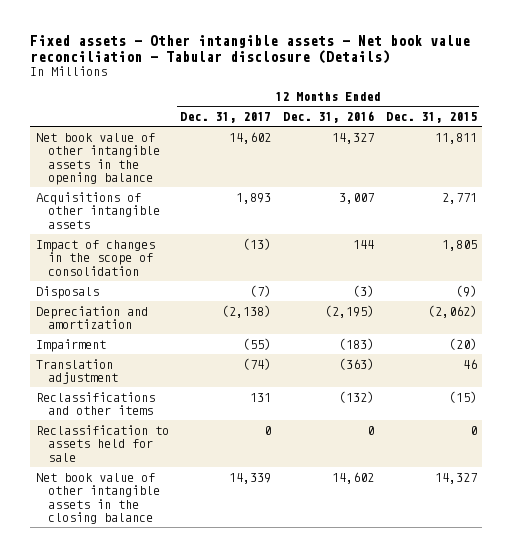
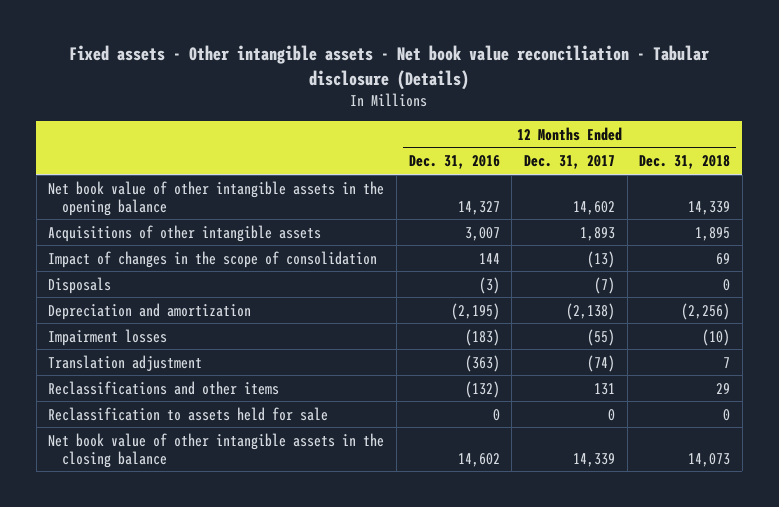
[385,112,477,124] Dec. 31, 2015 -> none
none -> [639,155,731,170] Dec. 31, 2018
[35,338,106,352] Impairment -> [48,328,168,346] Impairment losses

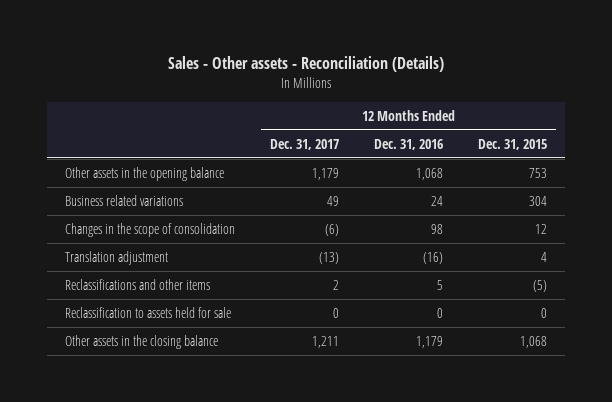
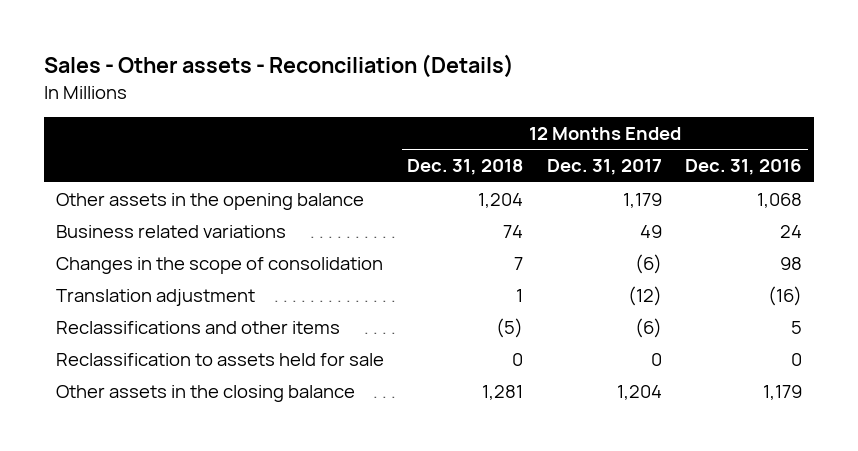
[478,138,548,150] Dec. 31, 2015 -> none
none -> [407,159,524,176] Dec. 31, 2018
[319,251,340,264] (13) -> [627,285,662,306] (12)
[333,279,340,290] 2 -> [634,317,662,338] (6)
[312,335,340,348] 1,211 -> [616,384,662,400] 1,204

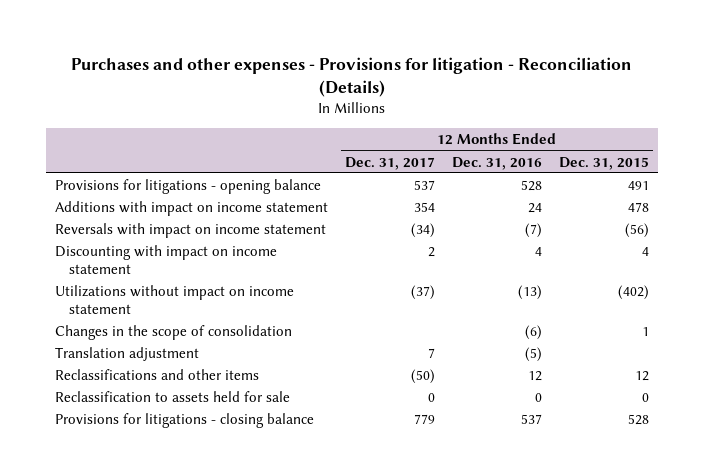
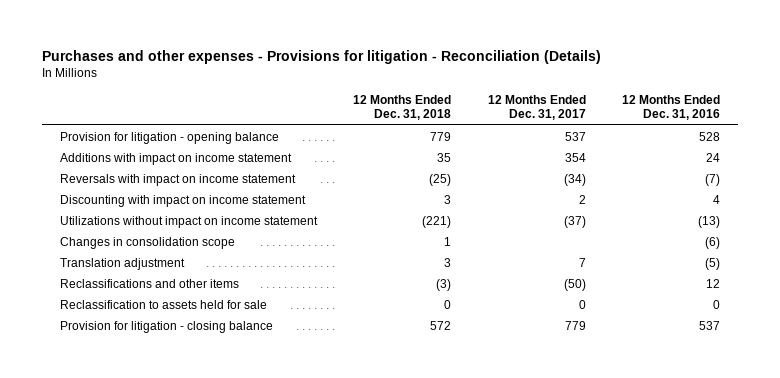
[559,156,650,170] Dec. 31, 2015 -> none
none -> [353,95,452,121] 12 Months Ended Dec. 31, 2018
[54,179,321,195] Provisions for litigations - opening balance -> [60,131,280,144] Provision for litigation - opening balance
[54,325,292,341] Changes in the scope of consolidation -> [60,236,236,249] Changes in consolidation scope
[54,413,314,429] Provisions for litigations - closing balance -> [60,320,274,333] Provision for litigation - closing balance

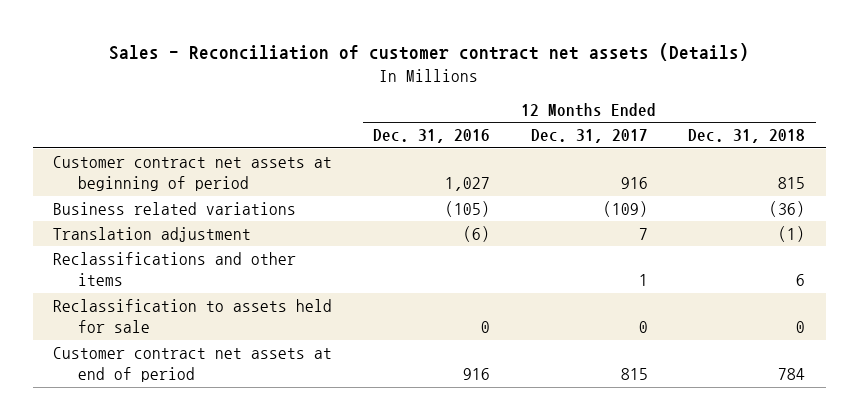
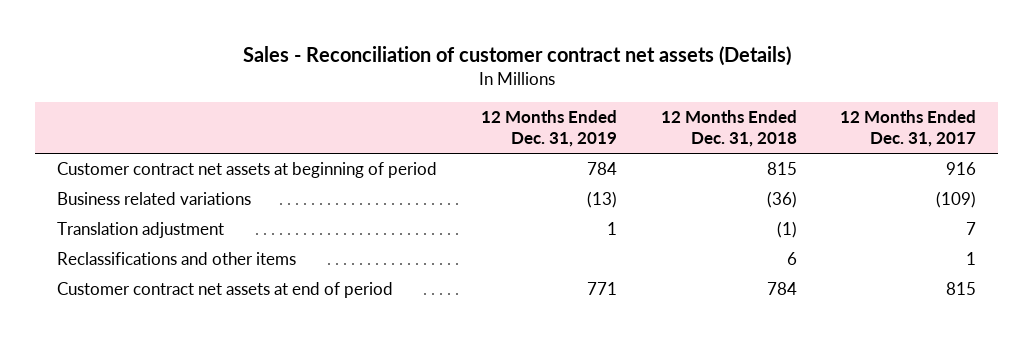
[372,129,490,144] Dec. 31, 2016 -> none
none -> [480,109,617,148] 12 Months Ended Dec. 31, 2019
[53,298,333,334] Reclassification to assets held for sale -> none

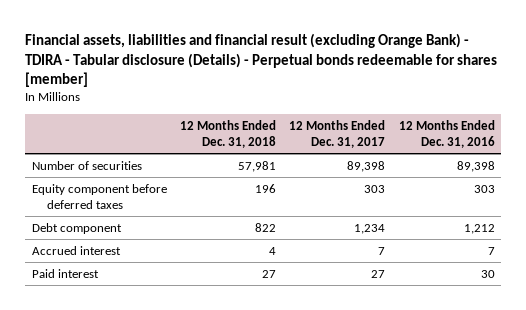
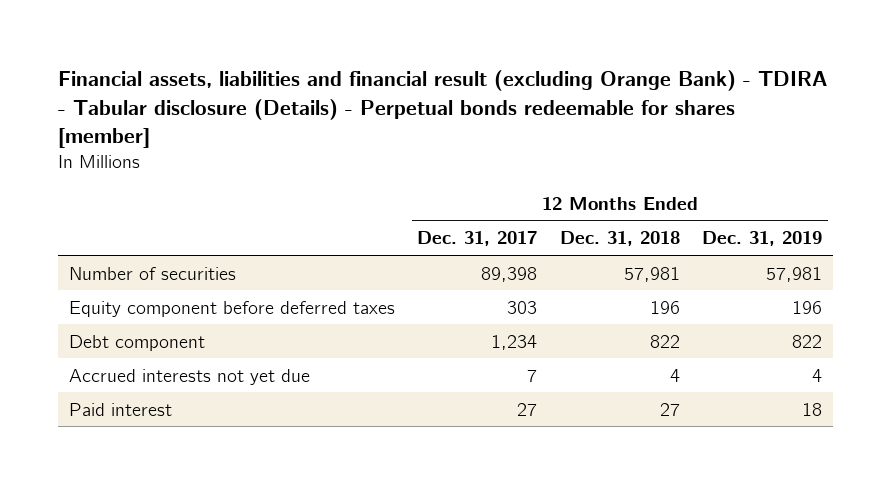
[398,120,495,148] 12 Months Ended Dec. 31, 2016 -> none
none -> [701,231,822,247] Dec. 31, 2019
[31,245,121,255] Accrued interest -> [69,368,311,385] Accrued interests not yet due

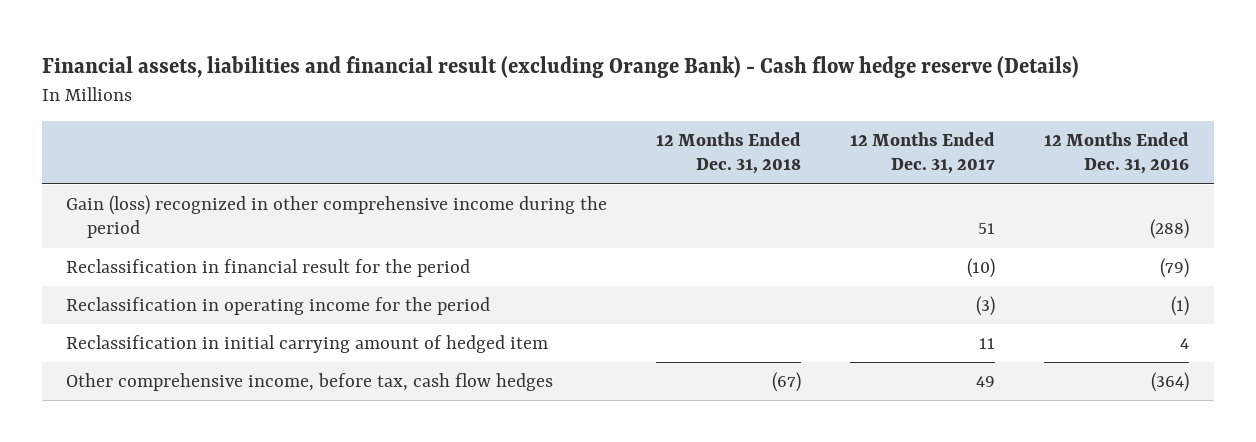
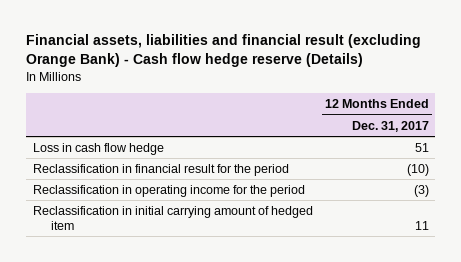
[656,131,802,175] 12 Months Ended Dec. 31, 2018 -> none
[1044,131,1190,175] 12 Months Ended Dec. 31, 2016 -> none
[66,194,608,239] Gain (loss) recognized in other comprehensive income during the period -> [32,142,164,155] Loss in cash flow hedge
[66,372,554,391] Other comprehensive income, before tax, cash flow hedges -> none

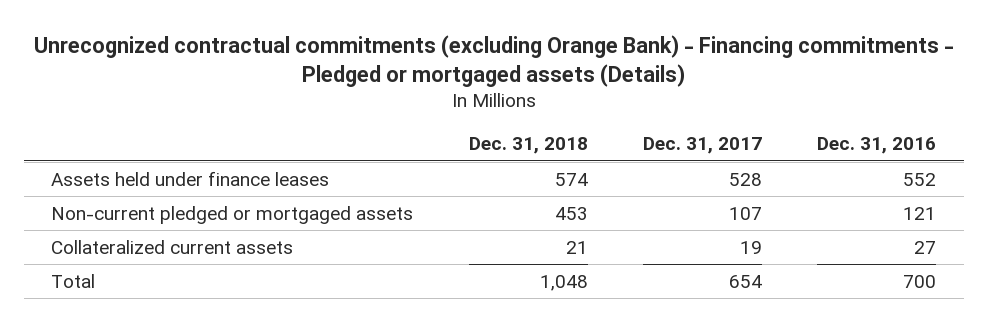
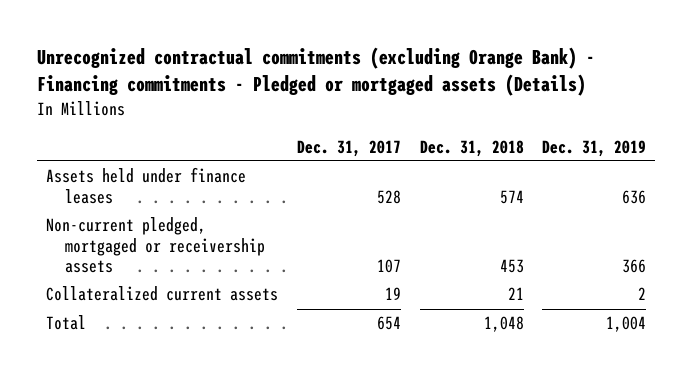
[816,137,936,155] Dec. 31, 2016 -> none
none -> [542,139,647,157] Dec. 31, 2019
[51,205,414,224] Non-current pledged or mortgaged assets -> [46,217,266,273] Non-current pledged, mortgaged or receivership assets

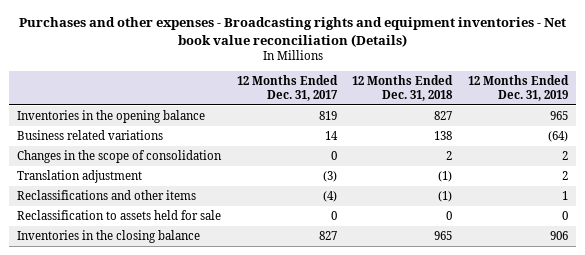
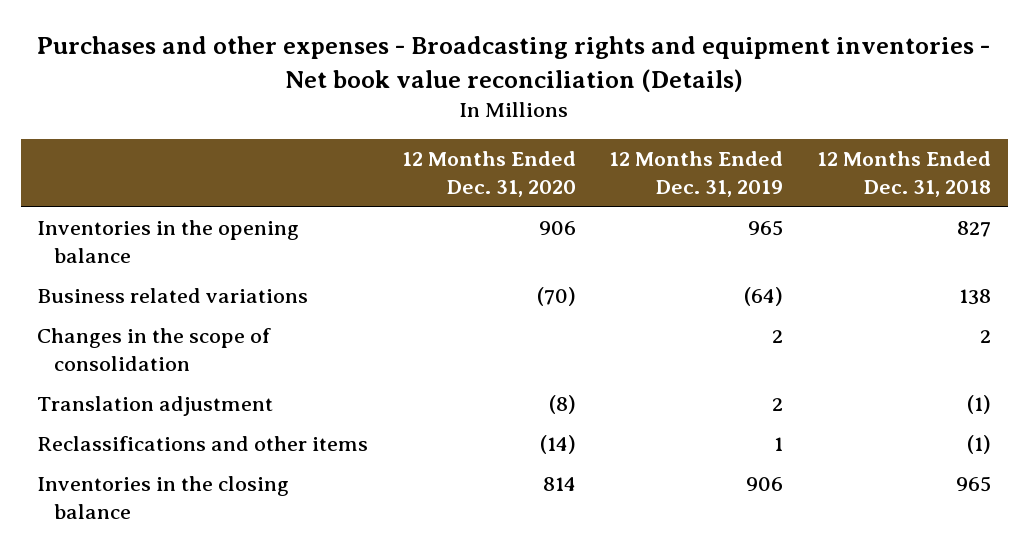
[236,75,338,101] 12 Months Ended Dec. 31, 2017 -> none
none -> [401,151,576,198] 12 Months Ended Dec. 31, 2020
[17,210,222,221] Reclassification to assets held for sale -> none

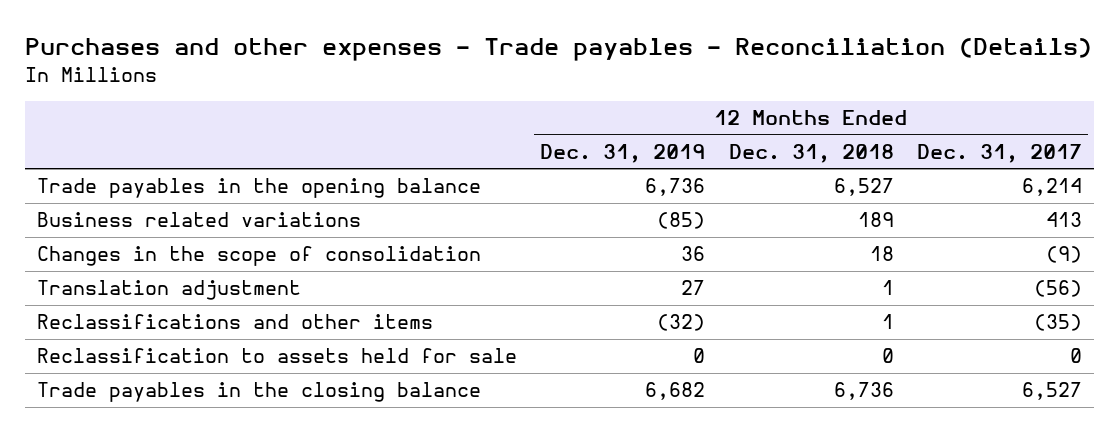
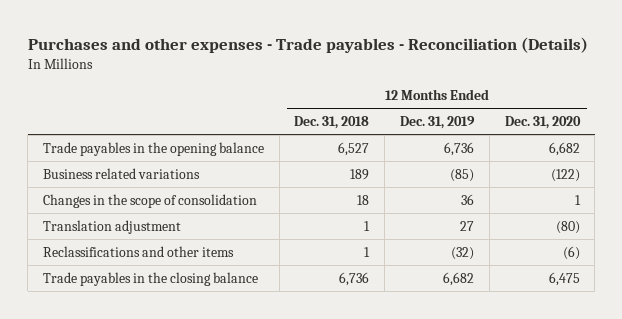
[916,143,1082,163] Dec. 31, 2017 -> none
none -> [504,116,581,130] Dec. 31, 2020
[36,348,517,364] Reclassification to assets held for sale -> none

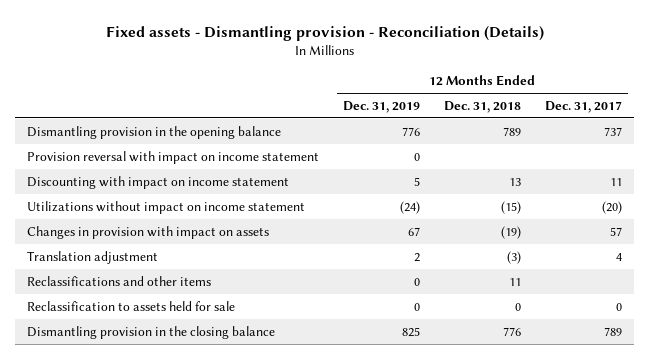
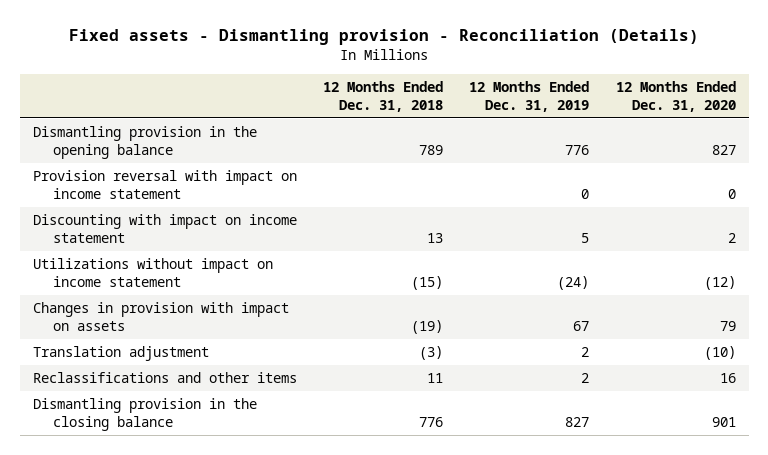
[544,100,622,113] Dec. 31, 2017 -> none
none -> [615,80,736,112] 12 Months Ended Dec. 31, 2020
[27,300,236,311] Reclassification to assets held for sale -> none
[414,277,421,286] 0 -> [581,372,590,383] 2
[402,326,421,337] 825 -> [565,416,590,427] 827

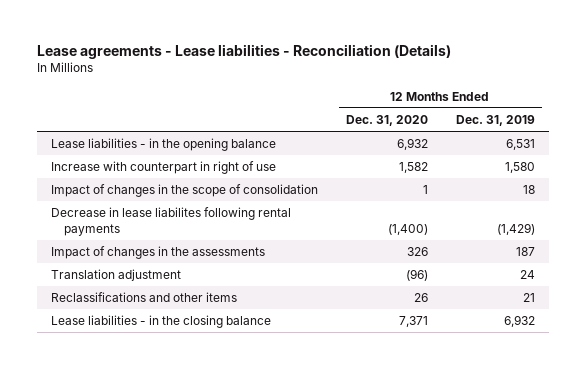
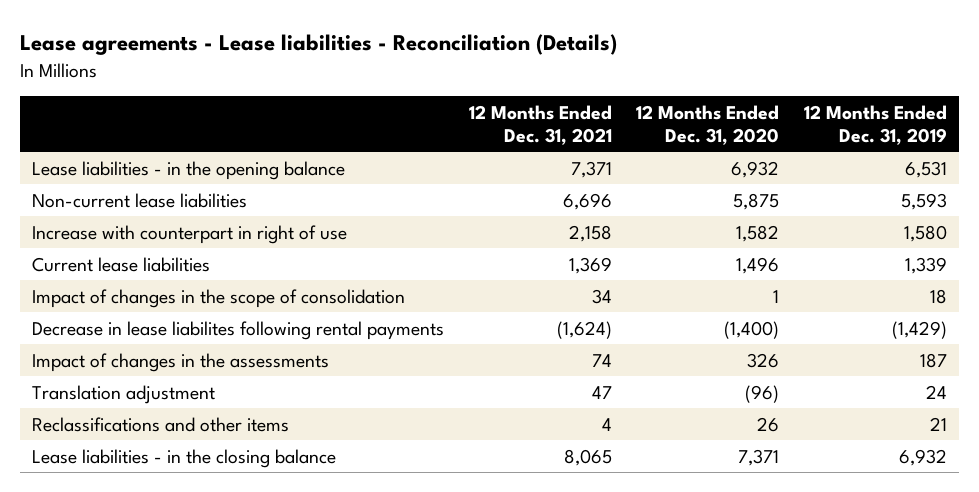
none -> [468,104,612,145] 12 Months Ended Dec. 31, 2021
none -> [31,192,247,208] Non-current lease liabilities
none -> [31,256,210,272] Current lease liabilities

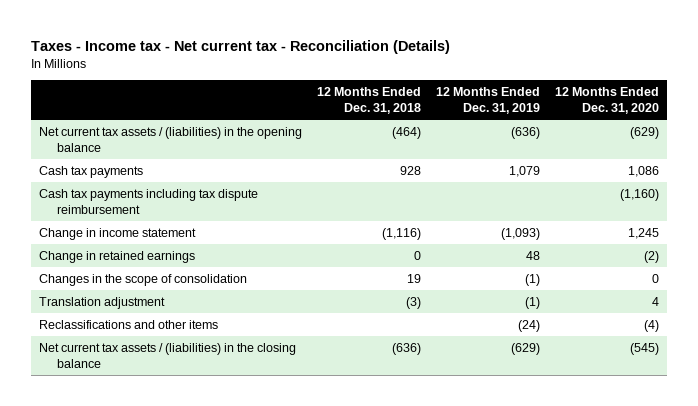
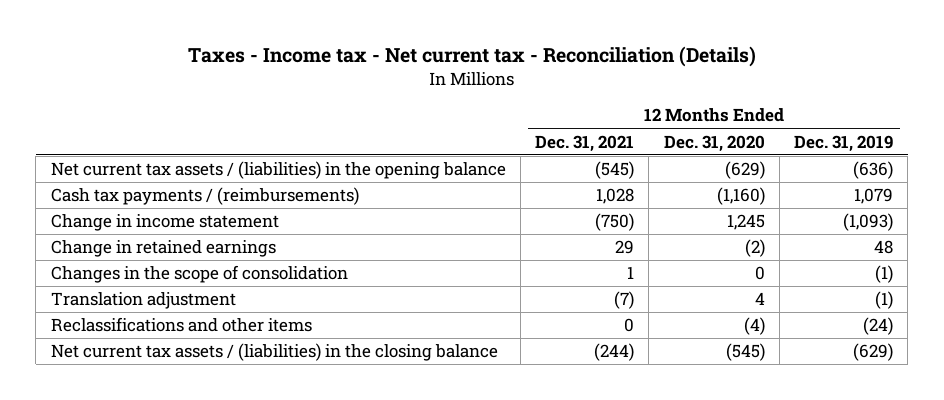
[316,86,421,114] 12 Months Ended Dec. 31, 2018 -> none
none -> [535,134,635,152] Dec. 31, 2021
[38,188,258,214] Cash tax payments including tax dispute reimbursement -> none
[38,165,143,178] Cash tax payments -> [50,187,359,206] Cash tax payments / (reimbursements)
[628,165,660,177] 1,086 -> [716,187,765,206] (1,160)

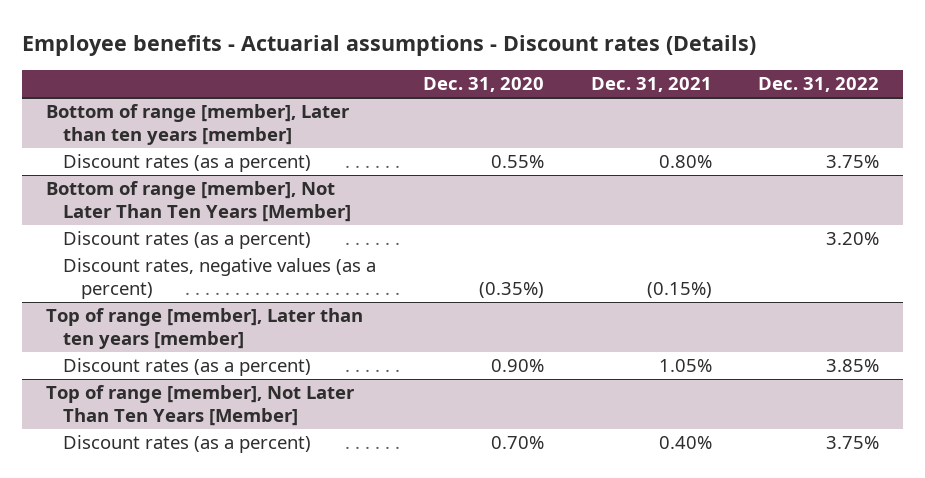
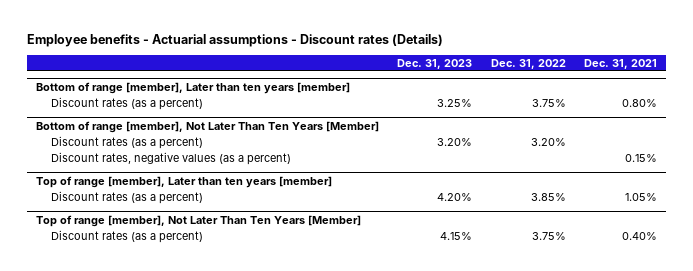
[423,77,545,93] Dec. 31, 2020 -> none
none -> [397,58,473,69] Dec. 31, 2023
[646,282,712,299] (0.15%) -> [624,154,657,163] 0.15%

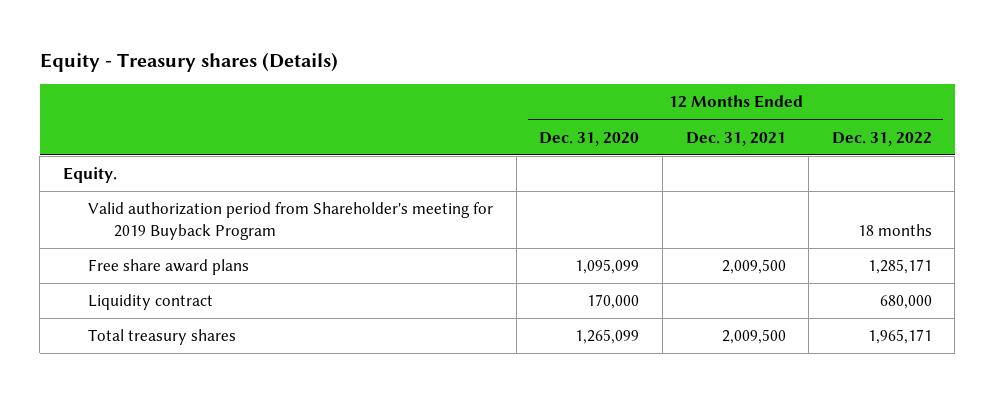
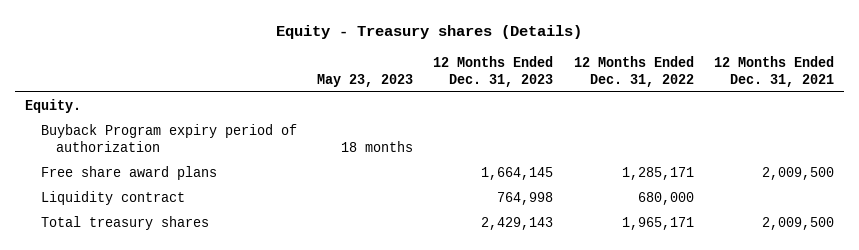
[539,131,640,146] Dec. 31, 2020 -> none
none -> [316,73,413,87] May 23, 2023
none -> [433,55,554,87] 12 Months Ended Dec. 31, 2023
[88,202,494,241] Valid authorization period from Shareholder's meeting for 2019 Buyback Program -> none
none -> [40,123,297,152] Buyback Program expiry period of authorization

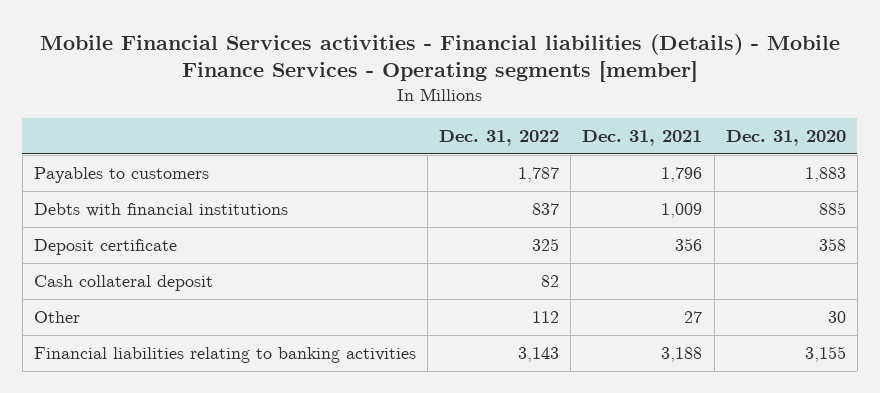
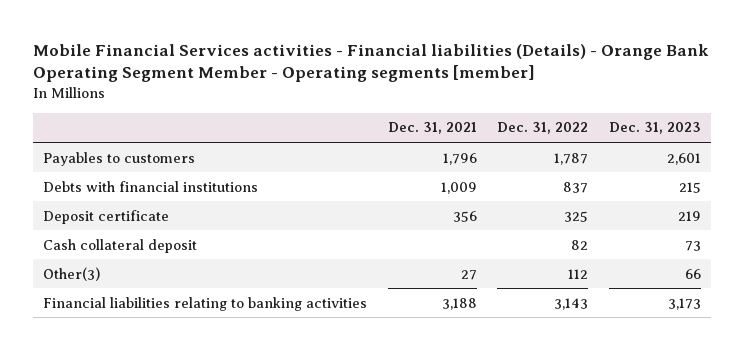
[39,33,840,82] Mobile Financial Services activities - Financial liabilities (Details) - Mobile Finance Services - Operating segments [member] -> [32,43,709,83] Mobile Financial Services activities - Financial liabilities (Details) - Orange Bank Operating Segment Member - Operating segments [member]
[725,130,846,147] Dec. 31, 2020 -> none
none -> [608,122,701,135] Dec. 31, 2023
[33,310,80,323] Other -> [43,266,101,281] Other(3)

